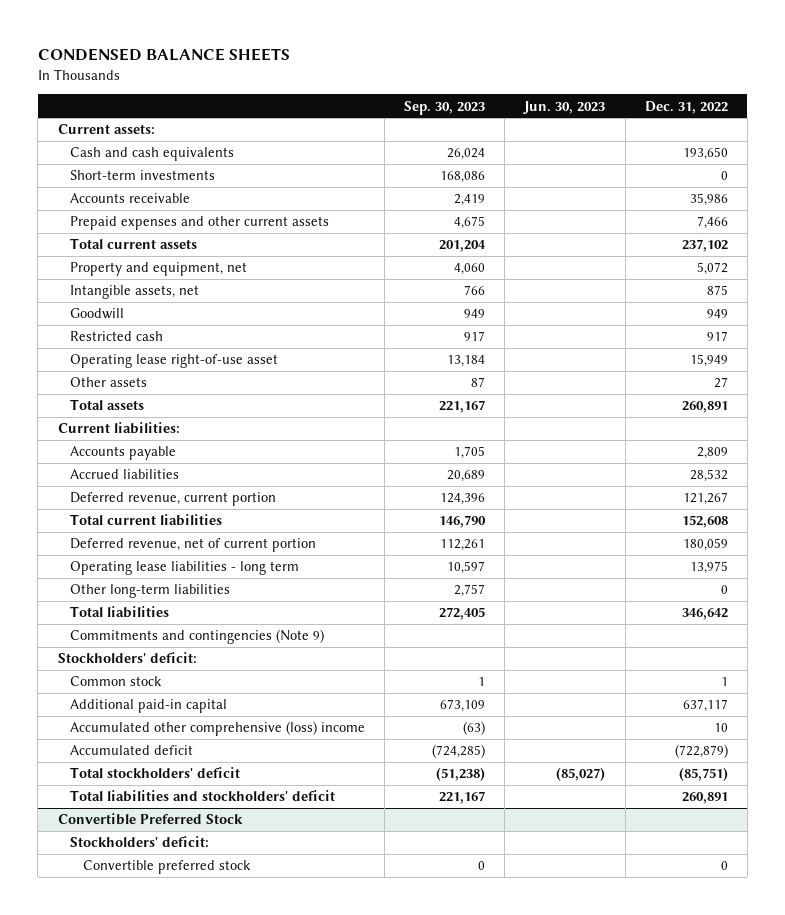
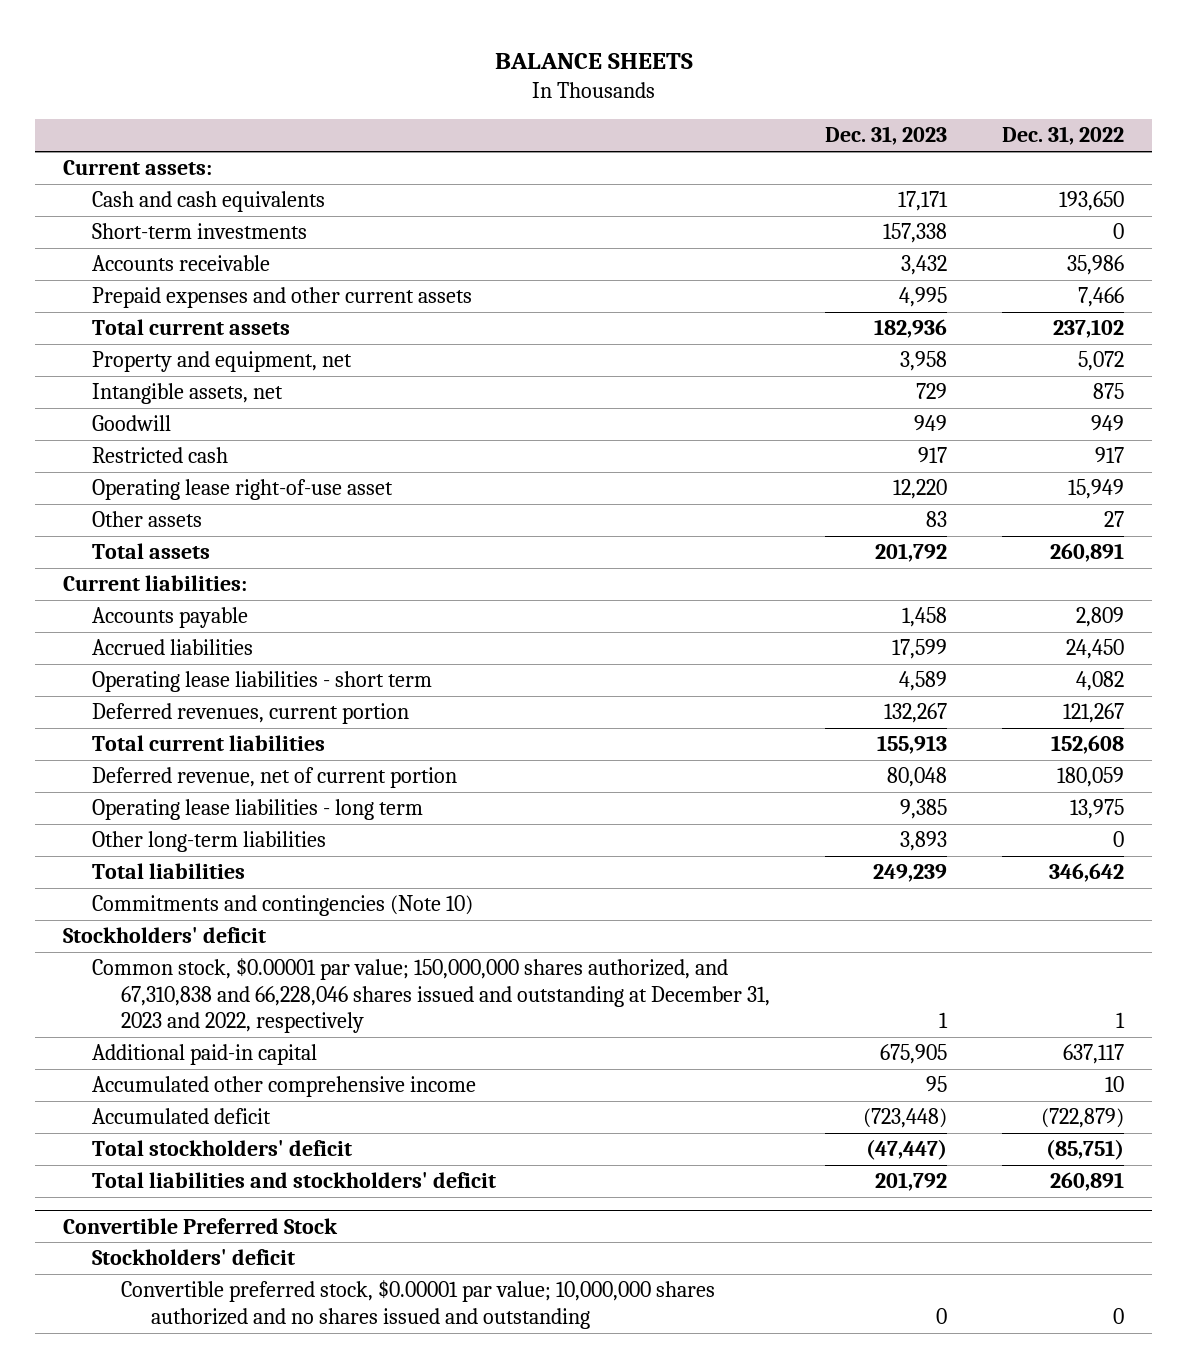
[37,48,290,62] CONDENSED BALANCE SHEETS -> [494,52,693,69] BALANCE SHEETS
[404,100,486,115] Sep. 30, 2023 -> none
[523,100,606,114] Jun. 30, 2023 -> none
none -> [825,126,948,146] Dec. 31, 2023
[689,469,728,483] 28,532 -> [1066,639,1125,660] 24,450
none -> [92,671,433,693] Operating lease liabilities - short term
[70,492,277,507] Deferred revenue, current portion -> [92,703,410,725] Deferred revenues, current portion
[70,629,325,645] Commitments and contingencies (Note 9) -> [92,895,474,917] Commitments and contingencies (Note 10)
[57,652,197,664] Stockholders' deficit: -> [62,927,266,944] Stockholders' deficit
[70,676,163,687] Common stock -> [92,958,771,1034] Common stock, $0.00001 par value; 150,000,000 shares authorized, and 67,310,838 and 66,228,046 shares issued and outstanding at December 31, 2023 and 2022, respectively
[70,721,366,737] Accumulated other comprehensive (loss) income -> [92,1076,477,1098] Accumulated other comprehensive income
[70,836,210,848] Stockholders' deficit: -> [92,1249,296,1266] Stockholders' deficit
[82,860,251,875] Convertible preferred stock -> [121,1280,716,1329] Convertible preferred stock, $0.00001 par value; 10,000,000 shares authorized and no shares issued and outstanding

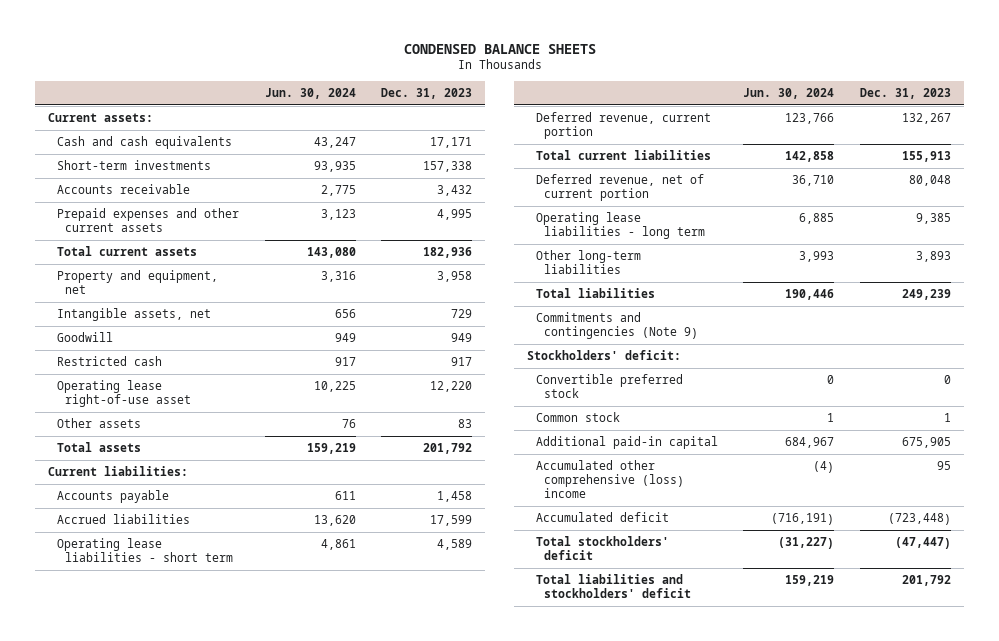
[494,52,693,69] BALANCE SHEETS -> [403,43,596,54] CONDENSED BALANCE SHEETS
[1002,126,1125,146] Dec. 31, 2022 -> none
none -> [264,88,356,100] Jun. 30, 2024
[92,703,410,725] Deferred revenues, current portion -> [535,111,711,140] Deferred revenue, current portion
[92,895,474,917] Commitments and contingencies (Note 10) -> [535,311,699,340] Commitments and contingencies (Note 9)
[62,927,266,944] Stockholders' deficit -> [527,349,682,360] Stockholders' deficit:
none -> [535,373,683,399] Convertible preferred stock
[92,958,771,1034] Common stock, $0.00001 par value; 150,000,000 shares authorized, and 67,310,838 and 66,228,046 shares issued and outstanding at December 31, 2023 and 2022, respectively -> [535,411,620,422] Common stock
[92,1076,477,1098] Accumulated other comprehensive income -> [535,459,685,499] Accumulated other comprehensive (loss) income
[62,1217,338,1234] Convertible Preferred Stock -> none
[92,1249,296,1266] Stockholders' deficit -> none
[121,1280,716,1329] Convertible preferred stock, $0.00001 par value; 10,000,000 shares authorized and no shares issued and outstanding -> none

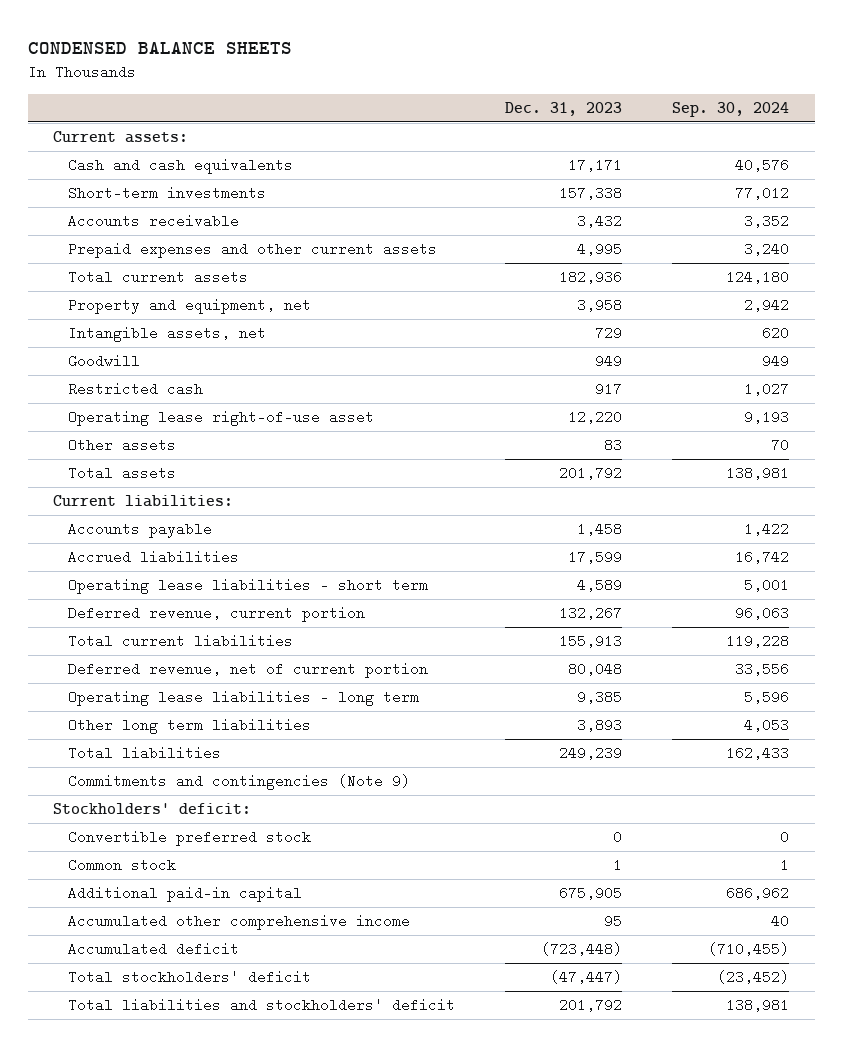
[264,88,356,100] Jun. 30, 2024 -> none
none -> [672,102,790,118] Sep. 30, 2024
[535,249,641,275] Other long-term liabilities -> [67,718,311,735] Other long term liabilities
[535,459,685,499] Accumulated other comprehensive (loss) income -> [67,914,410,931] Accumulated other comprehensive income

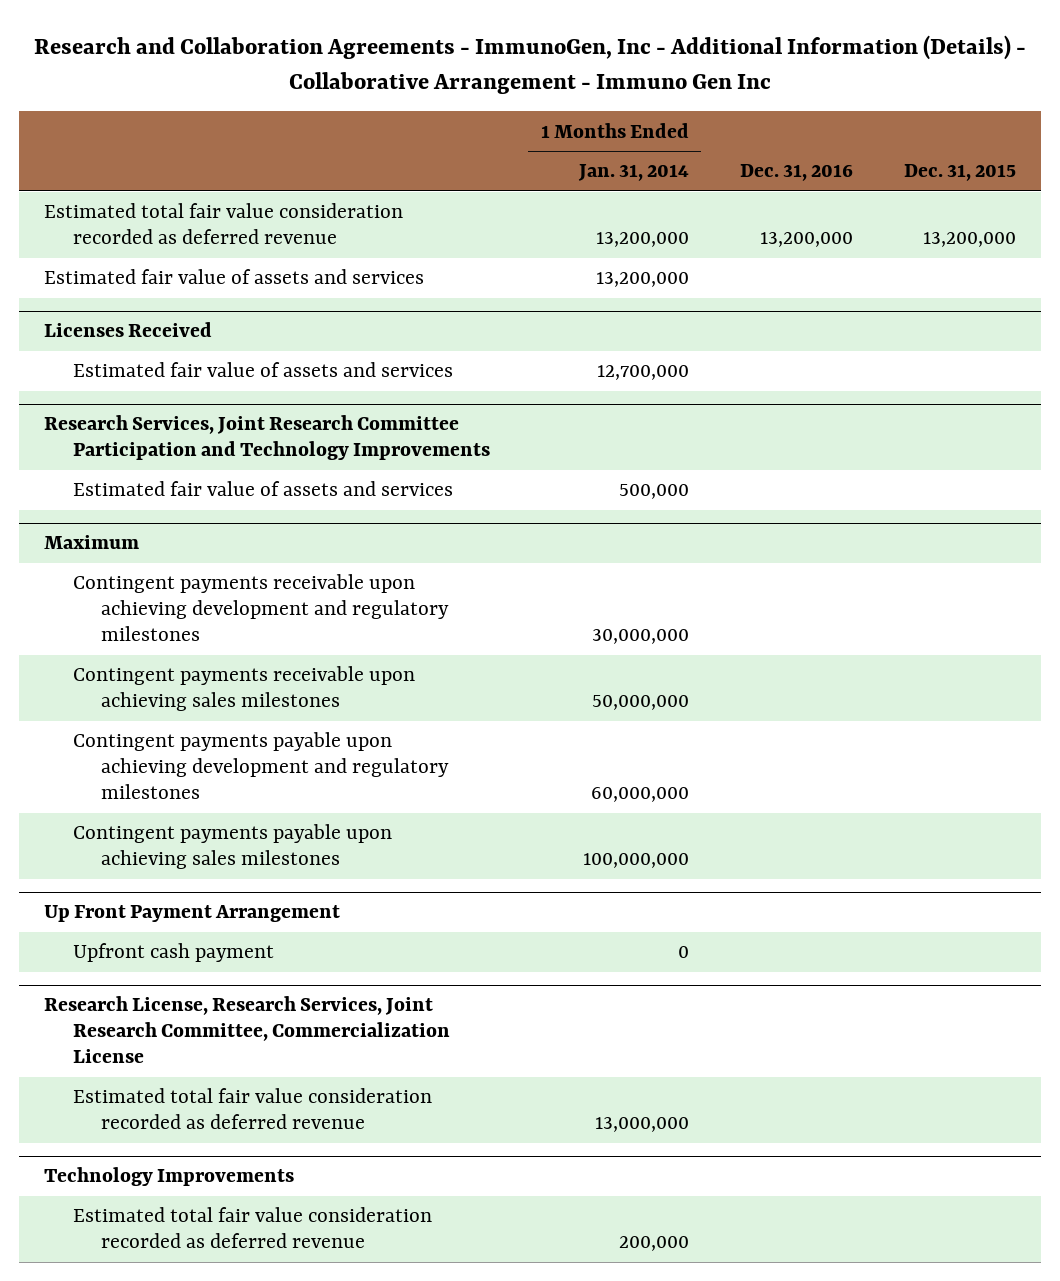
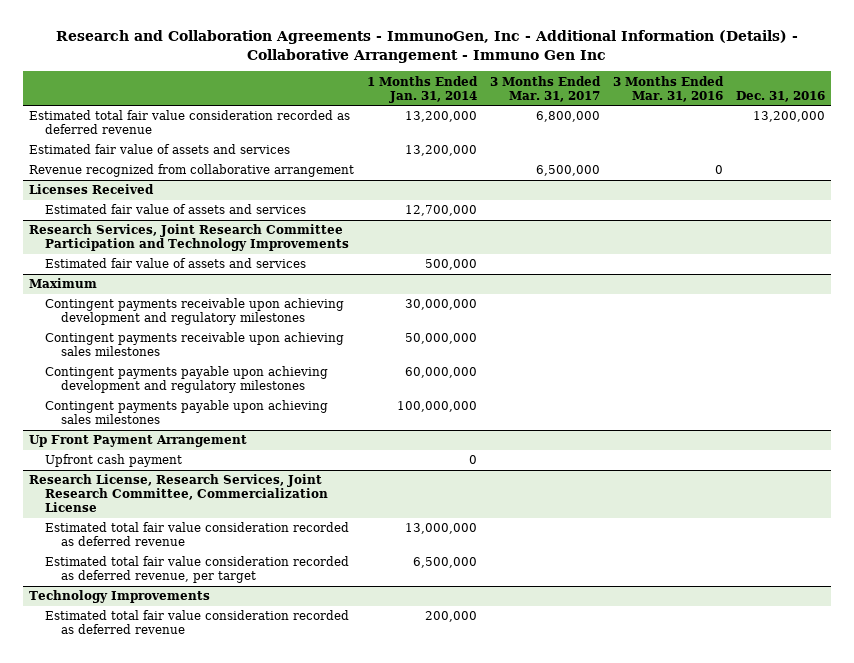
[903,164,1016,182] Dec. 31, 2015 -> none
none -> [489,75,601,102] 3 Months Ended Mar. 31, 2017
none -> [612,75,724,102] 3 Months Ended Mar. 31, 2016
none -> [29,164,355,178] Revenue recognized from collaborative arrangement
none -> [44,556,349,584] Estimated total fair value consideration recorded as deferred revenue, per target

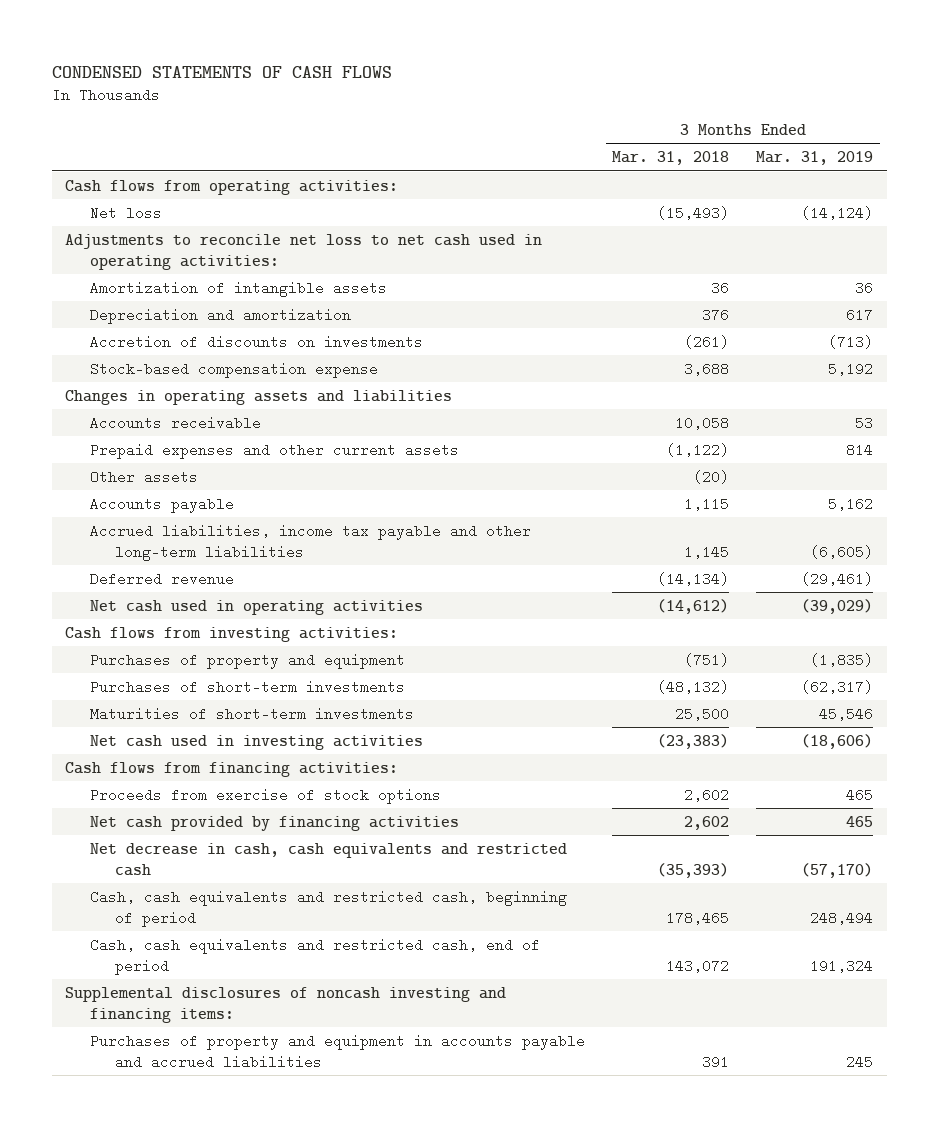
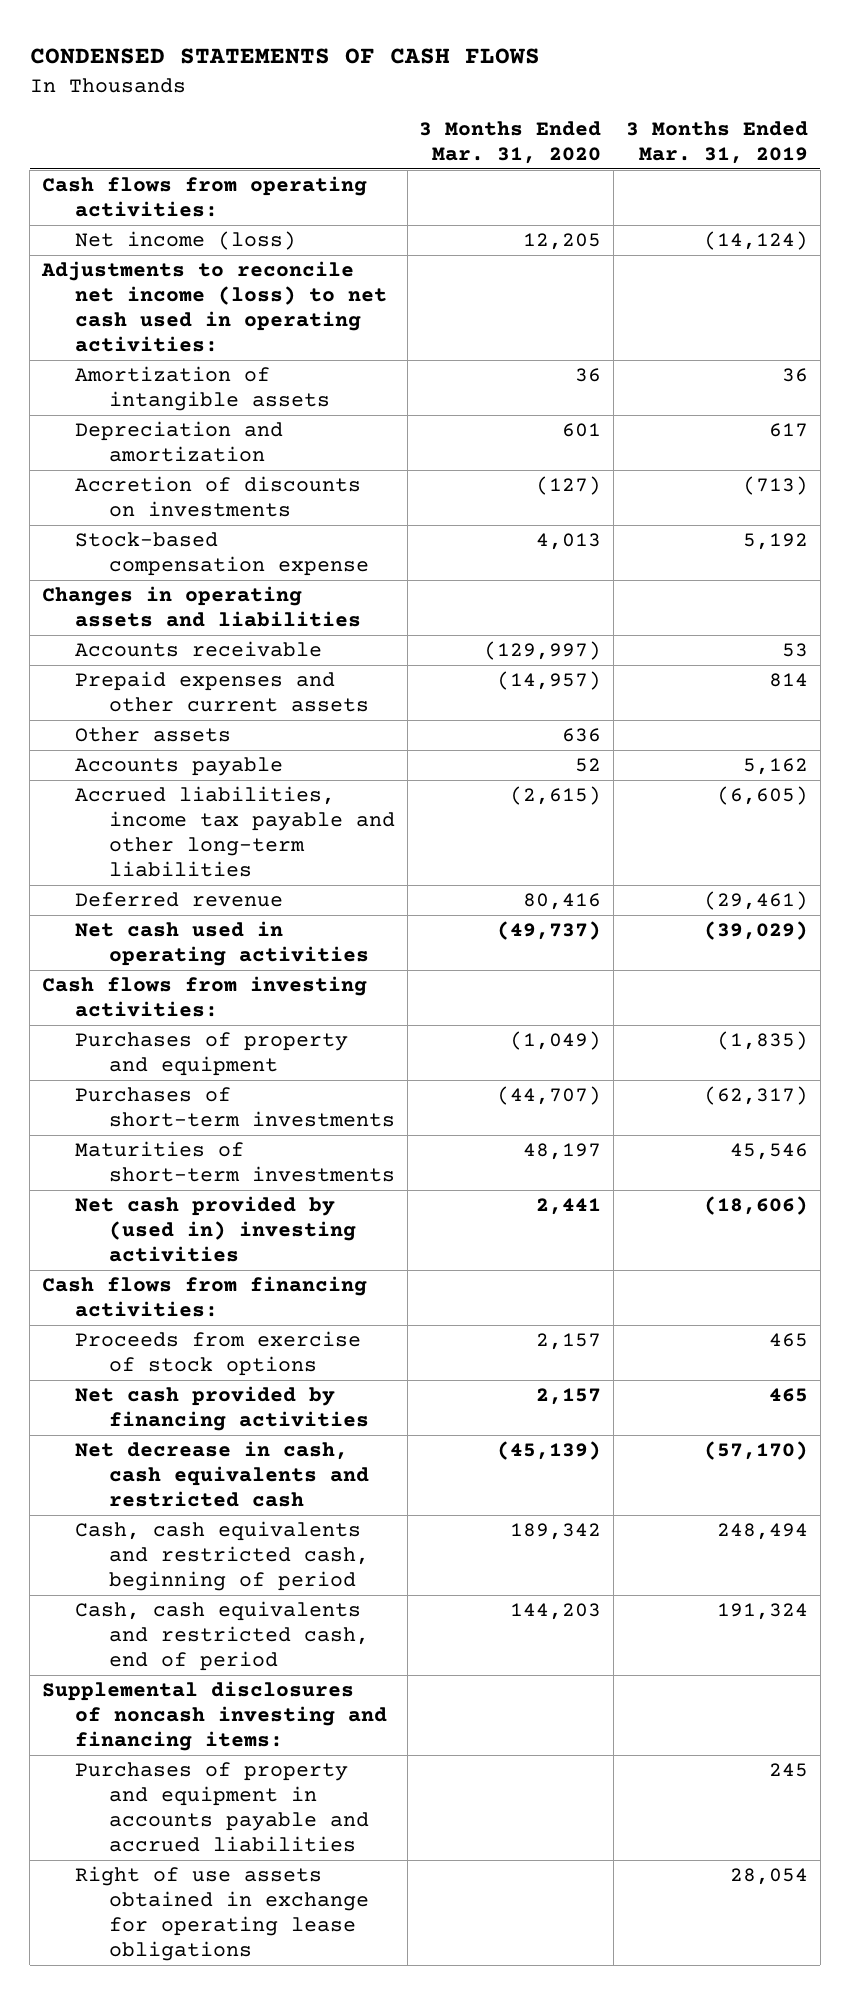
[612,151,730,166] Mar. 31, 2018 -> none
none -> [419,120,602,164] 3 Months Ended Mar. 31, 2020
[90,205,163,220] Net loss -> [75,231,297,251] Net income (loss)
[65,233,543,270] Adjustments to reconcile net loss to net cash used in operating activities: -> [41,261,388,352] Adjustments to reconcile net income (loss) to net cash used in operating activities:
[90,734,424,750] Net cash used in investing activities -> [75,1196,356,1263] Net cash provided by (used in) investing activities
none -> [75,1866,369,1961] Right of use assets obtained in exchange for operating lease obligations

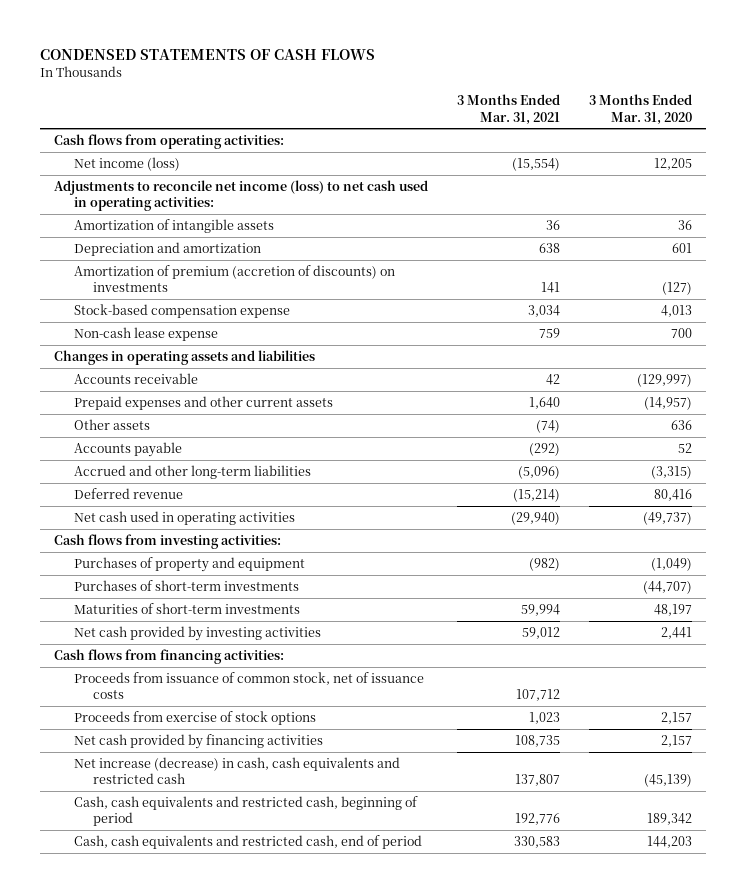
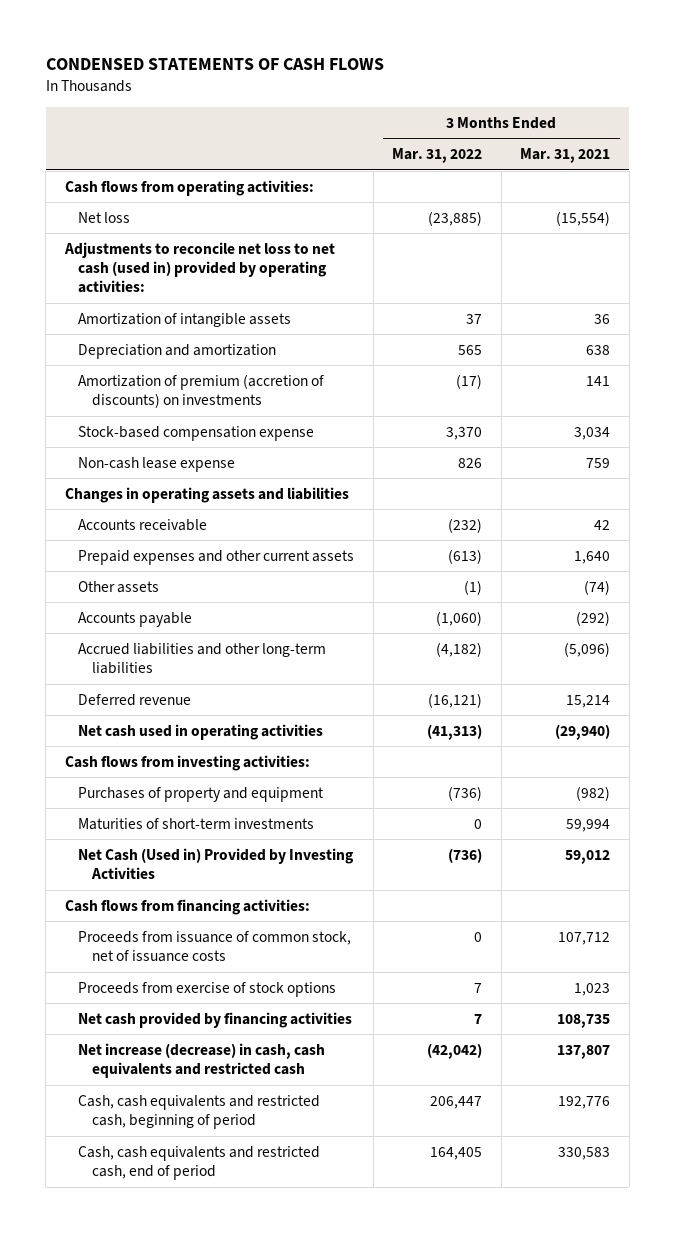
[588,94,692,125] 3 Months Ended Mar. 31, 2020 -> none
none -> [392,148,483,164] Mar. 31, 2022
[73,157,180,172] Net income (loss) -> [78,211,131,223] Net loss
[54,180,429,212] Adjustments to reconcile net income (loss) to net cash used in operating activities: -> [63,241,335,294] Adjustments to reconcile net loss to net cash (used in) provided by operating activities:
[73,465,311,480] Accrued and other long-term liabilities -> [78,642,327,675] Accrued liabilities and other long-term liabilities
[512,489,560,503] (15,214) -> [566,694,611,708] 15,214
[73,580,299,592] Purchases of short-term investments -> none
[73,626,321,642] Net cash provided by investing activities -> [78,847,355,880] Net Cash (Used in) Provided by Investing Activities

